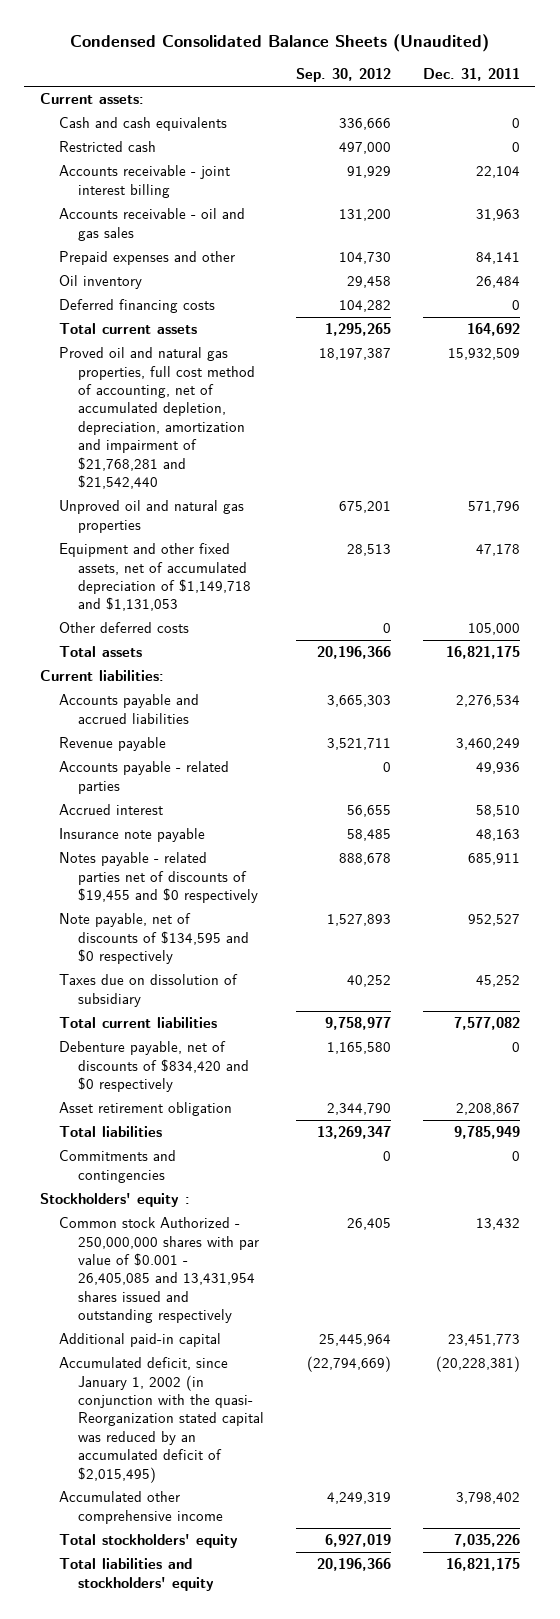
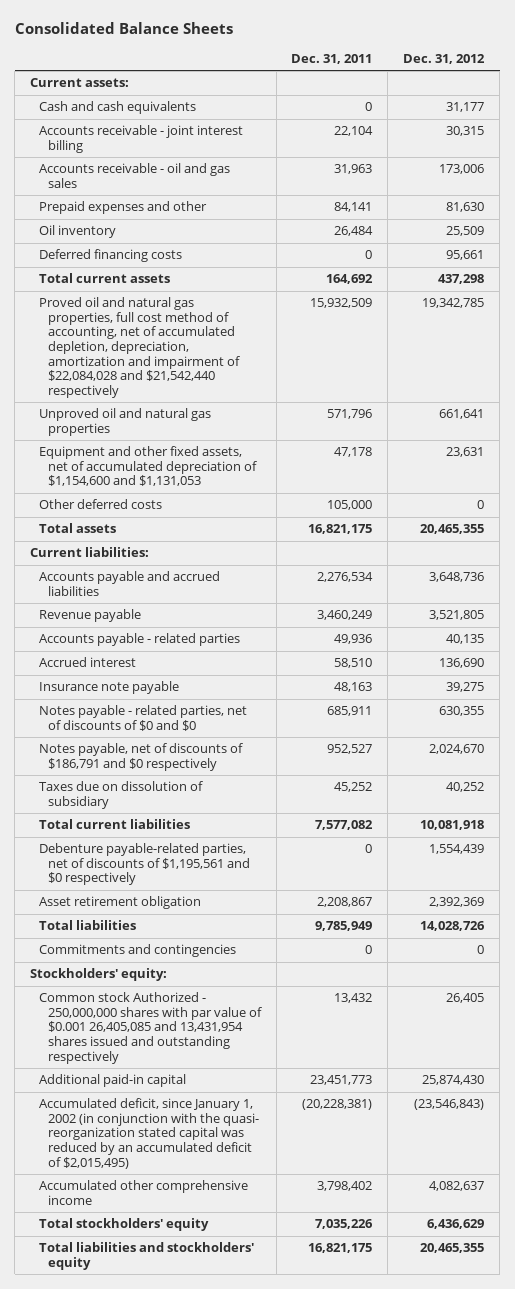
[69,34,489,53] Condensed Consolidated Balance Sheets (Unaudited) -> [14,22,233,35] Consolidated Balance Sheets
[295,68,391,83] Sep. 30, 2012 -> none
none -> [403,53,486,64] Dec. 31, 2012
[59,141,157,153] Restricted cash -> none
[59,347,256,489] Proved oil and natural gas properties, full cost method of accounting, net of accumulated depletion, depreciation, amortization and impairment of $21,768,281 and $21,542,440 -> [38,297,240,399] Proved oil and natural gas properties, full cost method of accounting, net of accumulated depletion, depreciation, amortization and impairment of $22,084,028 and $21,542,440 respectively
[59,543,252,612] Equipment and other fixed assets, net of accumulated depreciation of $1,149,718 and $1,131,053 -> [38,446,257,487] Equipment and other fixed assets, net of accumulated depreciation of $1,154,600 and $1,131,053
[59,852,259,904] Notes payable - related parties net of discounts of $19,455 and $0 respectively -> [38,705,247,731] Notes payable - related parties, net of discounts of $0 and $0
[59,913,250,965] Note payable, net of discounts of $134,595 and $0 respectively -> [38,743,243,771] Notes payable, net of discounts of $186,791 and $0 respectively
[59,1041,250,1093] Debenture payable, net of discounts of $834,420 and $0 respectively -> [38,843,250,886] Debenture payable-related parties, net of discounts of $1,195,561 and $0 respectively
[40,1193,191,1208] Stockholders' equity : -> [30,968,168,982] Stockholders' equity:
[59,1217,260,1324] Common stock Authorized - 250,000,000 shares with par value of $0.001 - 26,405,085 and 13,431,954 shares issued and outstanding respectively -> [38,992,262,1064] Common stock Authorized - 250,000,000 shares with par value of $0.001 26,405,085 and 13,431,954 shares issued and outstanding respectively
[59,1357,265,1483] Accumulated deficit, since January 1, 2002 (in conjunction with the quasi- Reorganization stated capital was reduced by an accumulated deficit of $2,015,495) -> [38,1098,259,1169] Accumulated deficit, since January 1, 2002 (in conjunction with the quasi- reorganization stated capital was reduced by an accumulated deficit of $2,015,495)

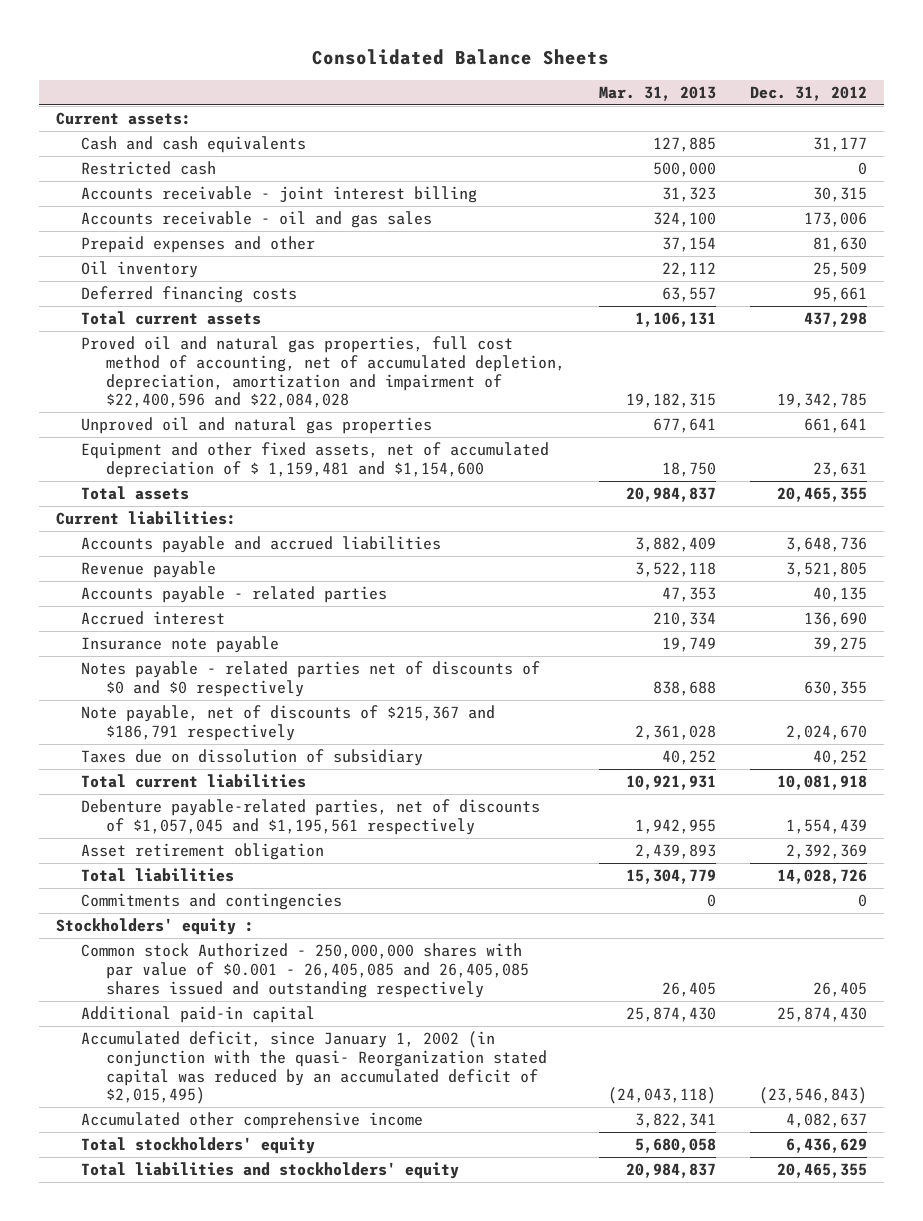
[291,53,373,64] Dec. 31, 2011 -> none
none -> [599,85,717,101] Mar. 31, 2013
none -> [81,161,217,176] Restricted cash
[38,297,240,399] Proved oil and natural gas properties, full cost method of accounting, net of accumulated depletion, depreciation, amortization and impairment of $22,084,028 and $21,542,440 respectively -> [81,336,566,409] Proved oil and natural gas properties, full cost method of accounting, net of accumulated depletion, depreciation, amortization and impairment of $22,400,596 and $22,084,028
[38,499,162,510] Other deferred costs -> none
[38,446,257,487] Equipment and other fixed assets, net of accumulated depreciation of $1,154,600 and $1,131,053 -> [81,442,550,478] Equipment and other fixed assets, net of accumulated depreciation of $ 1,159,481 and $1,154,600
[38,705,247,731] Notes payable - related parties, net of discounts of $0 and $0 -> [81,661,541,697] Notes payable - related parties net of discounts of $0 and $0 respectively
[38,743,243,771] Notes payable, net of discounts of $186,791 and $0 respectively -> [81,705,496,741] Note payable, net of discounts of $215,367 and $186,791 respectively
[38,843,250,886] Debenture payable-related parties, net of discounts of $1,195,561 and $0 respectively -> [81,799,541,835] Debenture payable-related parties, net of discounts of $1,057,045 and $1,195,561 respectively
[30,968,168,982] Stockholders' equity: -> [55,918,254,936] Stockholders' equity :
[38,992,262,1064] Common stock Authorized - 250,000,000 shares with par value of $0.001 26,405,085 and 13,431,954 shares issued and outstanding respectively -> [81,943,530,998] Common stock Authorized - 250,000,000 shares with par value of $0.001 - 26,405,085 and 26,405,085 shares issued and outstanding respectively
[38,1098,259,1169] Accumulated deficit, since January 1, 2002 (in conjunction with the quasi- reorganization stated capital was reduced by an accumulated deficit of $2,015,495) -> [81,1031,548,1105] Accumulated deficit, since January 1, 2002 (in conjunction with the quasi- Reorganization stated capital was reduced by an accumulated deficit of $2,015,495)

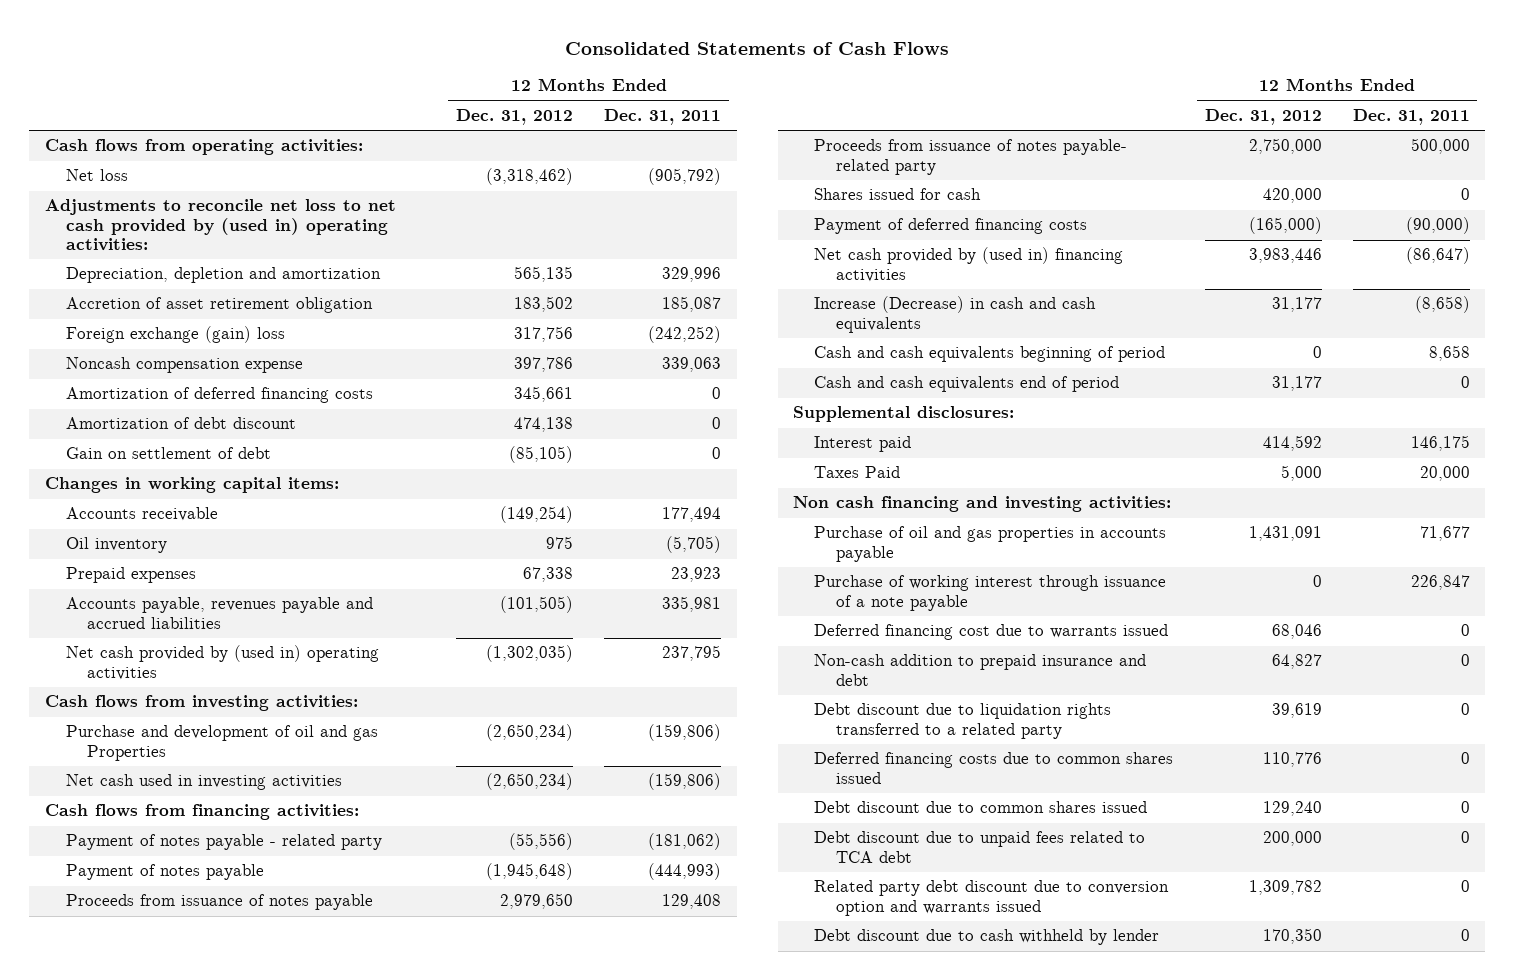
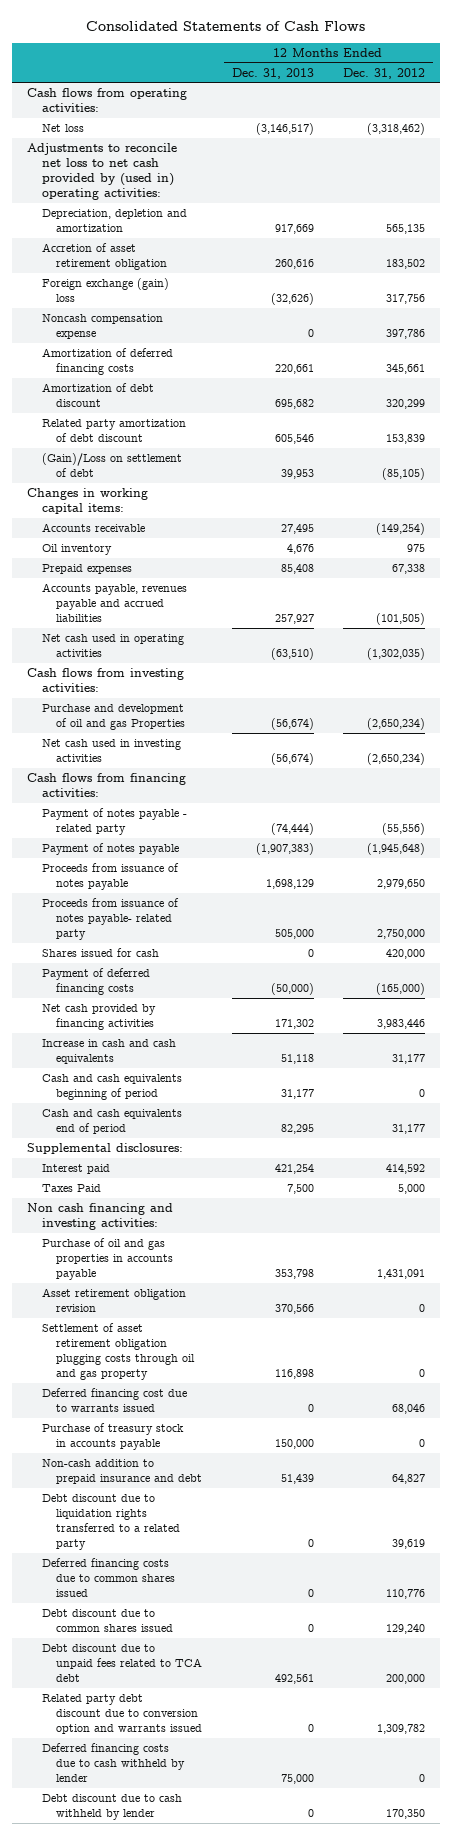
[604,109,722,126] Dec. 31, 2011 -> none
none -> [231,67,314,79] Dec. 31, 2013
[514,417,574,433] 474,138 -> [386,398,426,409] 320,299
none -> [41,418,186,442] Related party amortization of debt discount
[66,447,272,460] Gain on settlement of debt -> [41,452,182,477] (Gain)/Loss on settlement of debt
[66,645,380,680] Net cash provided by (used in) operating activities -> [41,633,184,657] Net cash used in operating activities
[814,247,1124,282] Net cash provided by (used in) financing activities -> [41,1003,156,1030] Net cash provided by financing activities
[814,296,1097,333] Increase (Decrease) in cash and cash equivalents -> [41,1038,176,1064] Increase in cash and cash equivalents
[814,575,1167,611] Purchase of working interest through issuance of a note payable -> none
none -> [41,1287,186,1312] Asset retirement obligation revision
none -> [41,1322,196,1380] Settlement of asset retirement obligation plugging costs through oil and gas property
none -> [41,1422,184,1450] Purchase of treasury stock in accounts payable
none -> [41,1742,186,1782] Deferred financing costs due to cash withheld by lender

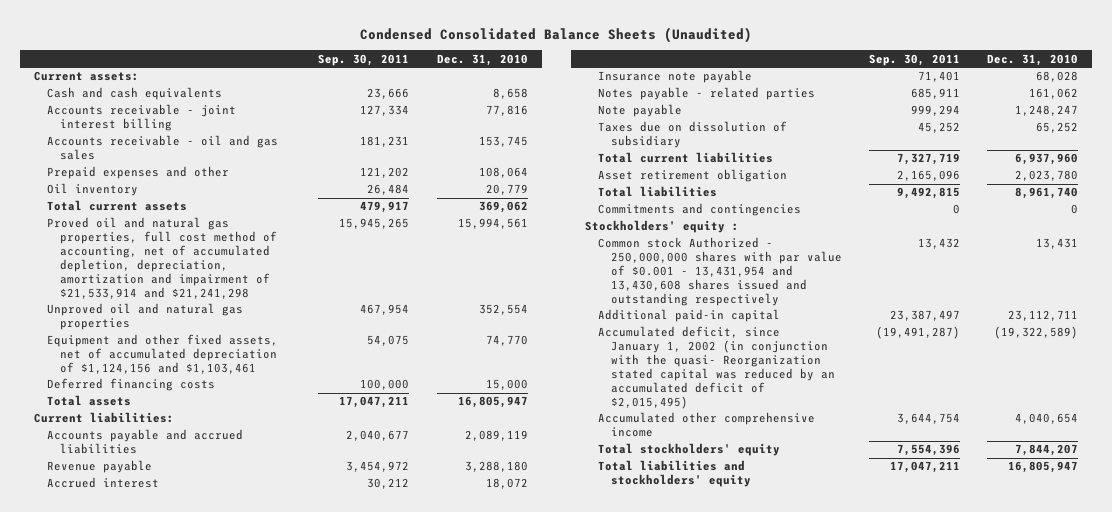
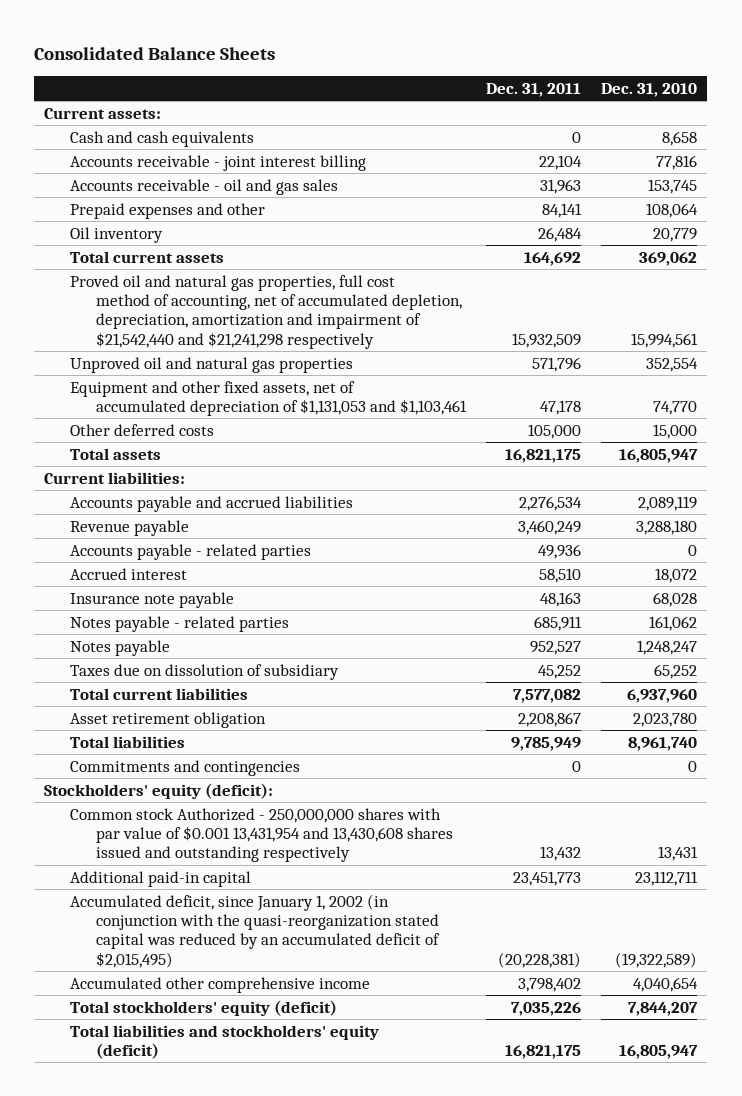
[360,26,753,43] Condensed Consolidated Balance Sheets (Unaudited) -> [34,46,276,60] Consolidated Balance Sheets
[318,53,410,66] Sep. 30, 2011 -> none
none -> [486,82,582,97] Dec. 31, 2011
[47,217,278,299] Proved oil and natural gas properties, full cost method of accounting, net of accumulated depletion, depreciation, amortization and impairment of $21,533,914 and $21,241,298 -> [70,274,463,349] Proved oil and natural gas properties, full cost method of accounting, net of accumulated depletion, depreciation, amortization and impairment of $21,542,440 and $21,241,298 respectively
[47,334,279,375] Equipment and other fixed assets, net of accumulated depreciation of $1,124,156 and $1,103,461 -> [70,380,468,417] Equipment and other fixed assets, net of accumulated depreciation of $1,131,053 and $1,103,461
[47,378,216,392] Deferred financing costs -> [70,423,215,436] Other deferred costs
none -> [70,543,312,560] Accounts payable - related parties
[597,104,682,118] Note payable -> [70,639,171,656] Notes payable
[584,220,739,234] Stockholders' equity : -> [44,782,274,799] Stockholders' equity (deficit):
[597,237,842,306] Common stock Authorized - 250,000,000 shares with par value of $0.001 - 13,431,954 and 13,430,608 shares issued and outstanding respectively -> [70,807,454,863] Common stock Authorized - 250,000,000 shares with par value of $0.001 13,431,954 and 13,430,608 shares issued and outstanding respectively
[597,326,835,409] Accumulated deficit, since January 1, 2002 (in conjunction with the quasi- Reorganization stated capital was reduced by an accumulated deficit of $2,015,495) -> [70,893,441,968] Accumulated deficit, since January 1, 2002 (in conjunction with the quasi-reorganization stated capital was reduced by an accumulated deficit of $2,015,495)
[597,443,780,457] Total stockholders' equity -> [70,999,338,1016] Total stockholders' equity (deficit)
[597,460,751,488] Total liabilities and stockholders' equity -> [70,1024,380,1060] Total liabilities and stockholders' equity (deficit)

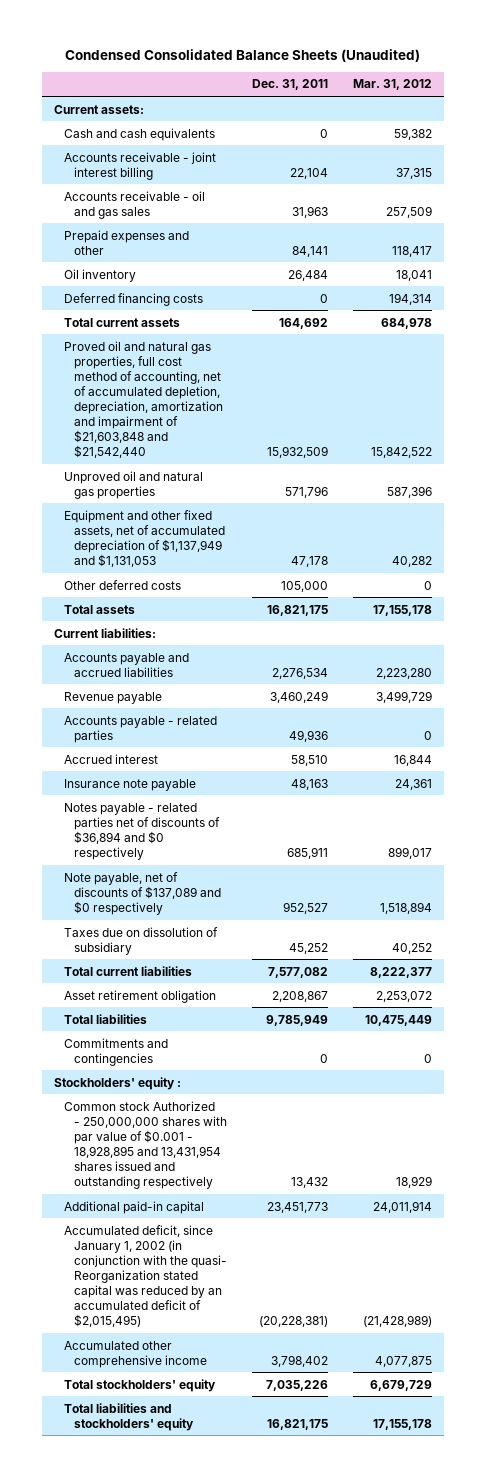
[34,46,276,60] Consolidated Balance Sheets -> [64,48,420,62] Condensed Consolidated Balance Sheets (Unaudited)
[601,82,698,97] Dec. 31, 2010 -> none
none -> [352,79,432,91] Mar. 31, 2012
none -> [64,292,204,306] Deferred financing costs
[70,274,463,349] Proved oil and natural gas properties, full cost method of accounting, net of accumulated depletion, depreciation, amortization and impairment of $21,542,440 and $21,241,298 respectively -> [64,340,224,459] Proved oil and natural gas properties, full cost method of accounting, net of accumulated depletion, depreciation, amortization and impairment of $21,603,848 and $21,542,440
[70,380,468,417] Equipment and other fixed assets, net of accumulated depreciation of $1,131,053 and $1,103,461 -> [64,509,226,567] Equipment and other fixed assets, net of accumulated depreciation of $1,137,949 and $1,131,053
[70,615,290,632] Notes payable - related parties -> [64,802,221,860] Notes payable - related parties net of discounts of $36,894 and $0 respectively
[70,639,171,656] Notes payable -> [64,871,222,915] Note payable, net of discounts of $137,089 and $0 respectively
[44,782,274,799] Stockholders' equity (deficit): -> [53,1076,181,1090] Stockholders' equity :
[70,807,454,863] Common stock Authorized - 250,000,000 shares with par value of $0.001 13,431,954 and 13,430,608 shares issued and outstanding respectively -> [64,1100,228,1189] Common stock Authorized - 250,000,000 shares with par value of $0.001 - 18,928,895 and 13,431,954 shares issued and outstanding respectively
[70,893,441,968] Accumulated deficit, since January 1, 2002 (in conjunction with the quasi-reorganization stated capital was reduced by an accumulated deficit of $2,015,495) -> [64,1224,228,1327] Accumulated deficit, since January 1, 2002 (in conjunction with the quasi- Reorganization stated capital was reduced by an accumulated deficit of $2,015,495)
[70,999,338,1016] Total stockholders' equity (deficit) -> [64,1378,217,1392] Total stockholders' equity
[70,1024,380,1060] Total liabilities and stockholders' equity (deficit) -> [64,1402,195,1431] Total liabilities and stockholders' equity

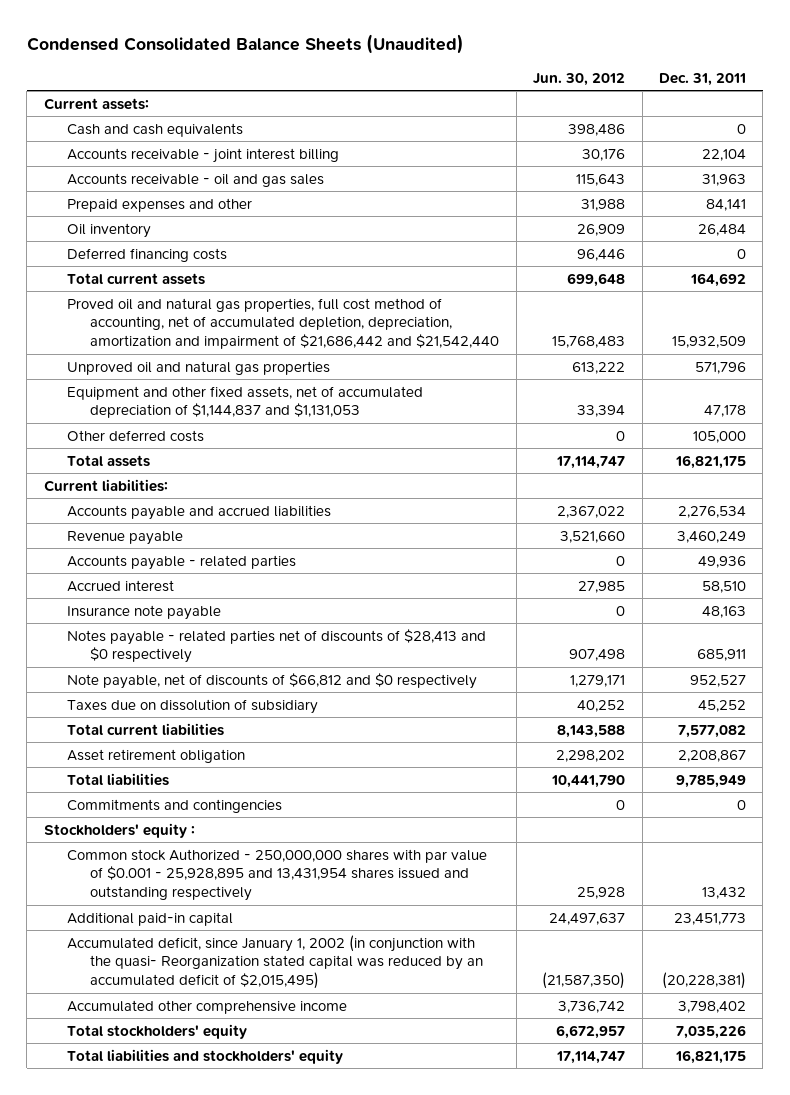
[352,79,432,91] Mar. 31, 2012 -> none
none -> [533,72,626,86] Jun. 30, 2012
[64,340,224,459] Proved oil and natural gas properties, full cost method of accounting, net of accumulated depletion, depreciation, amortization and impairment of $21,603,848 and $21,542,440 -> [66,297,500,350] Proved oil and natural gas properties, full cost method of accounting, net of accumulated depletion, depreciation, amortization and impairment of $21,686,442 and $21,542,440
[64,509,226,567] Equipment and other fixed assets, net of accumulated depreciation of $1,137,949 and $1,131,053 -> [66,385,423,419] Equipment and other fixed assets, net of accumulated depreciation of $1,144,837 and $1,131,053
[64,802,221,860] Notes payable - related parties net of discounts of $36,894 and $0 respectively -> [66,628,486,664] Notes payable - related parties net of discounts of $28,413 and $0 respectively
[64,871,222,915] Note payable, net of discounts of $137,089 and $0 respectively -> [66,672,477,689] Note payable, net of discounts of $66,812 and $0 respectively
[64,1100,228,1189] Common stock Authorized - 250,000,000 shares with par value of $0.001 - 18,928,895 and 13,431,954 shares issued and outstanding respectively -> [66,848,487,902] Common stock Authorized - 250,000,000 shares with par value of $0.001 - 25,928,895 and 13,431,954 shares issued and outstanding respectively

